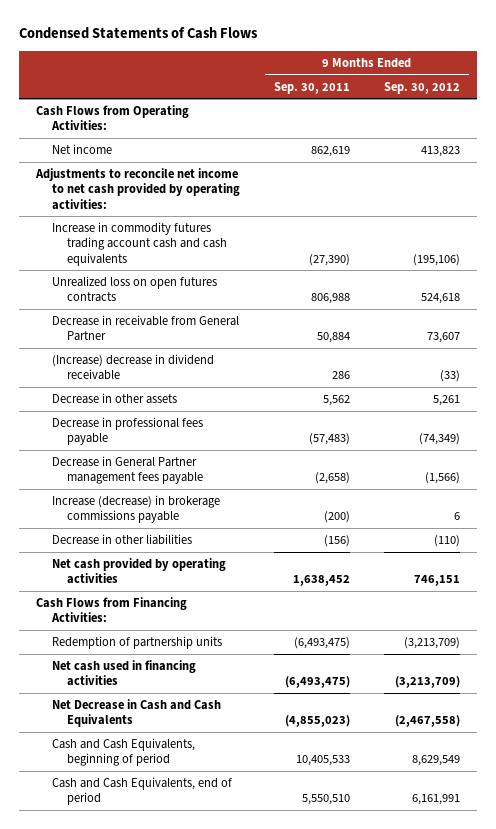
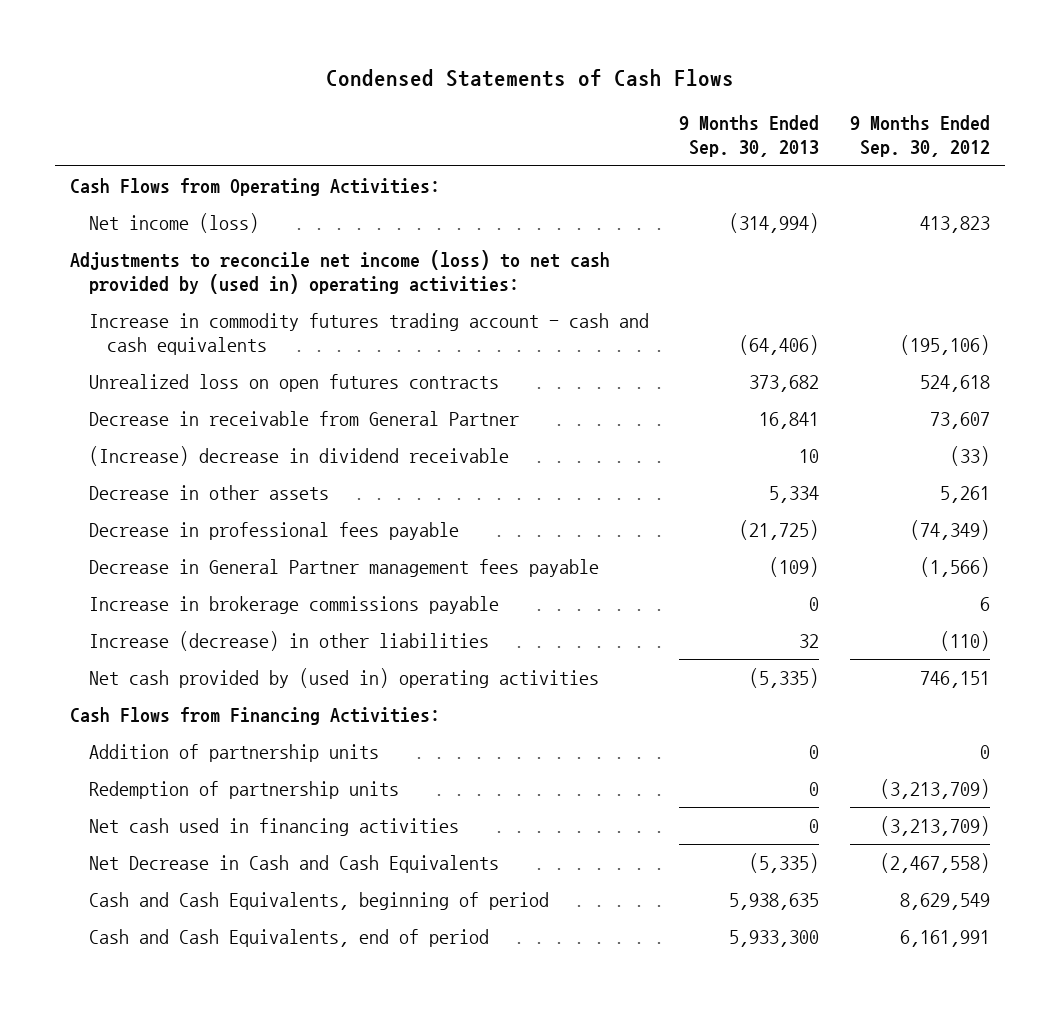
[273,81,350,94] Sep. 30, 2011 -> none
none -> [679,115,820,158] 9 Months Ended Sep. 30, 2013
[51,143,112,154] Net income -> [88,212,259,233] Net income (loss)
[35,167,240,210] Adjustments to reconcile net income to net cash provided by operating activities: -> [70,249,611,294] Adjustments to reconcile net income (loss) to net cash provided by (used in) operating activities:
[51,221,228,266] Increase in commodity futures trading account cash and cash equivalents -> [88,312,649,355] Increase in commodity futures trading account - cash and cash equivalents
[51,494,220,524] Increase (decrease) in brokerage commissions payable -> [88,595,499,614] Increase in brokerage commissions payable
[51,533,192,545] Decrease in other liabilities -> [88,630,489,651] Increase (decrease) in other liabilities
[51,557,226,585] Net cash provided by operating activities -> [88,667,599,688] Net cash provided by (used in) operating activities
none -> [88,743,379,762] Addition of partnership units

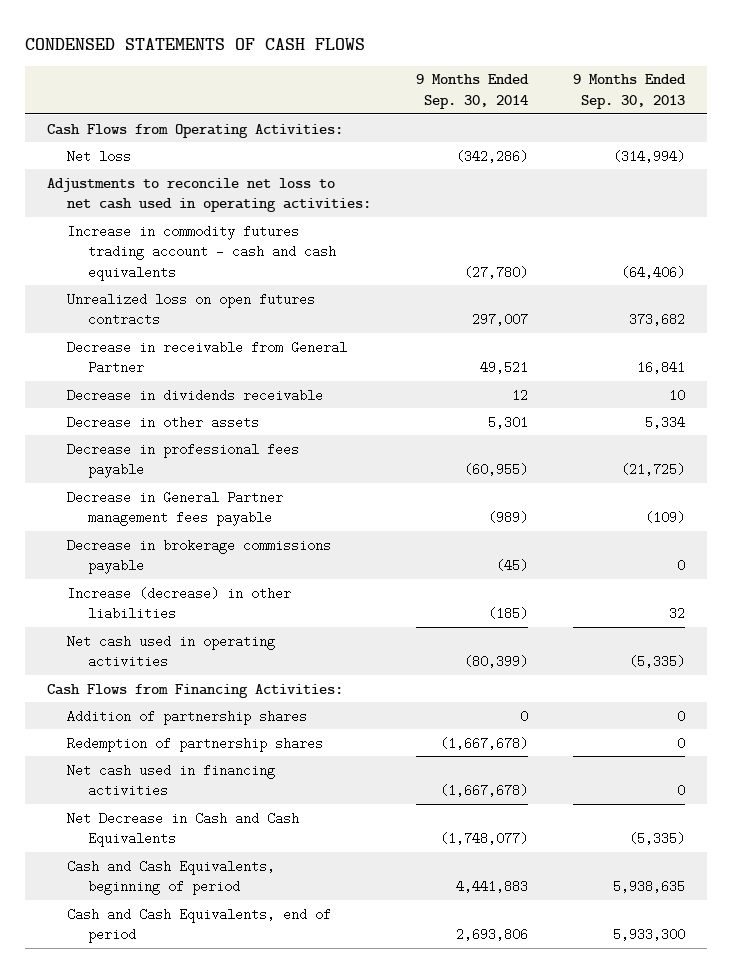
[325,69,734,88] Condensed Statements of Cash Flows -> [24,37,365,50] CONDENSED STATEMENTS OF CASH FLOWS
[849,115,990,158] 9 Months Ended Sep. 30, 2012 -> none
none -> [416,74,530,110] 9 Months Ended Sep. 30, 2014
[88,212,259,233] Net income (loss) -> [67,149,132,163] Net loss
[70,249,611,294] Adjustments to reconcile net income (loss) to net cash provided by (used in) operating activities: -> [46,177,372,213] Adjustments to reconcile net loss to net cash used in operating activities:
[88,445,509,466] (Increase) decrease in dividend receivable -> [67,388,324,402] Decrease in dividends receivable
[88,595,499,614] Increase in brokerage commissions payable -> [67,538,332,575] Decrease in brokerage commissions payable
[88,667,599,688] Net cash provided by (used in) operating activities -> [67,634,276,669] Net cash used in operating activities
[88,743,379,762] Addition of partnership units -> [67,709,308,725] Addition of partnership shares
[88,780,399,799] Redemption of partnership units -> [67,736,324,752] Redemption of partnership shares

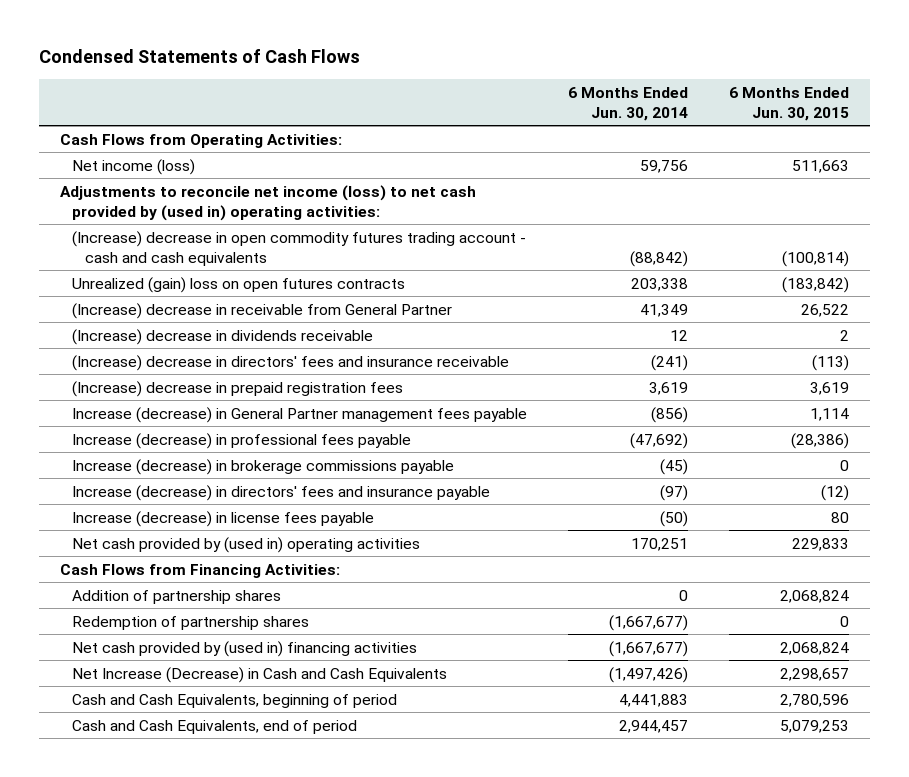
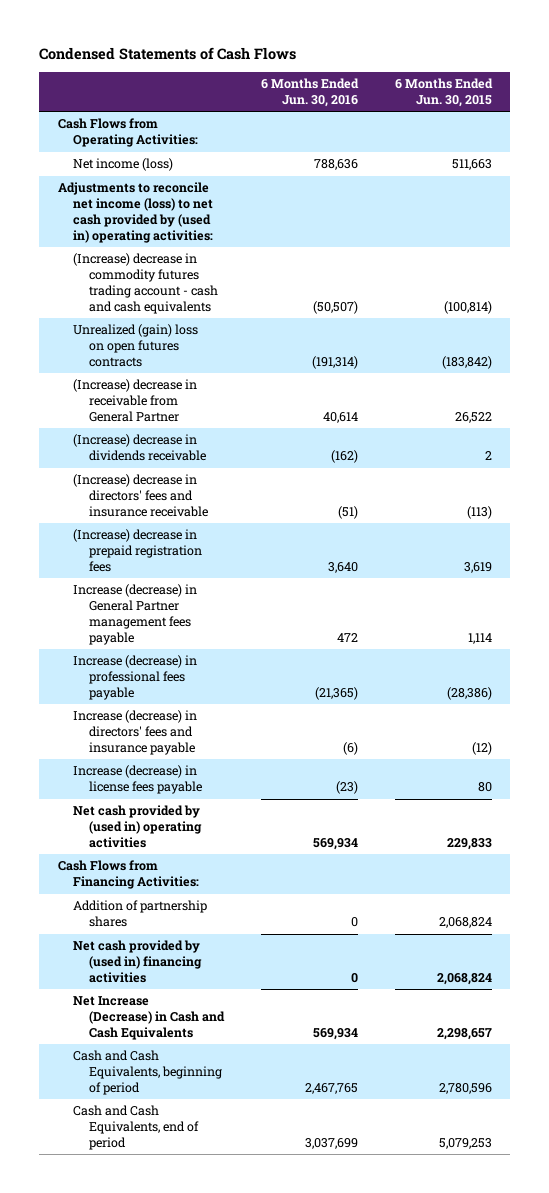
[568,86,689,121] 6 Months Ended Jun. 30, 2014 -> none
none -> [260,78,359,107] 6 Months Ended Jun. 30, 2016
[72,230,527,266] (Increase) decrease in open commodity futures trading account - cash and cash equivalents -> [73,253,218,314] (Increase) decrease in commodity futures trading account - cash and cash equivalents
[72,458,455,475] Increase (decrease) in brokerage commissions payable -> none
[72,615,310,630] Redemption of partnership shares -> none

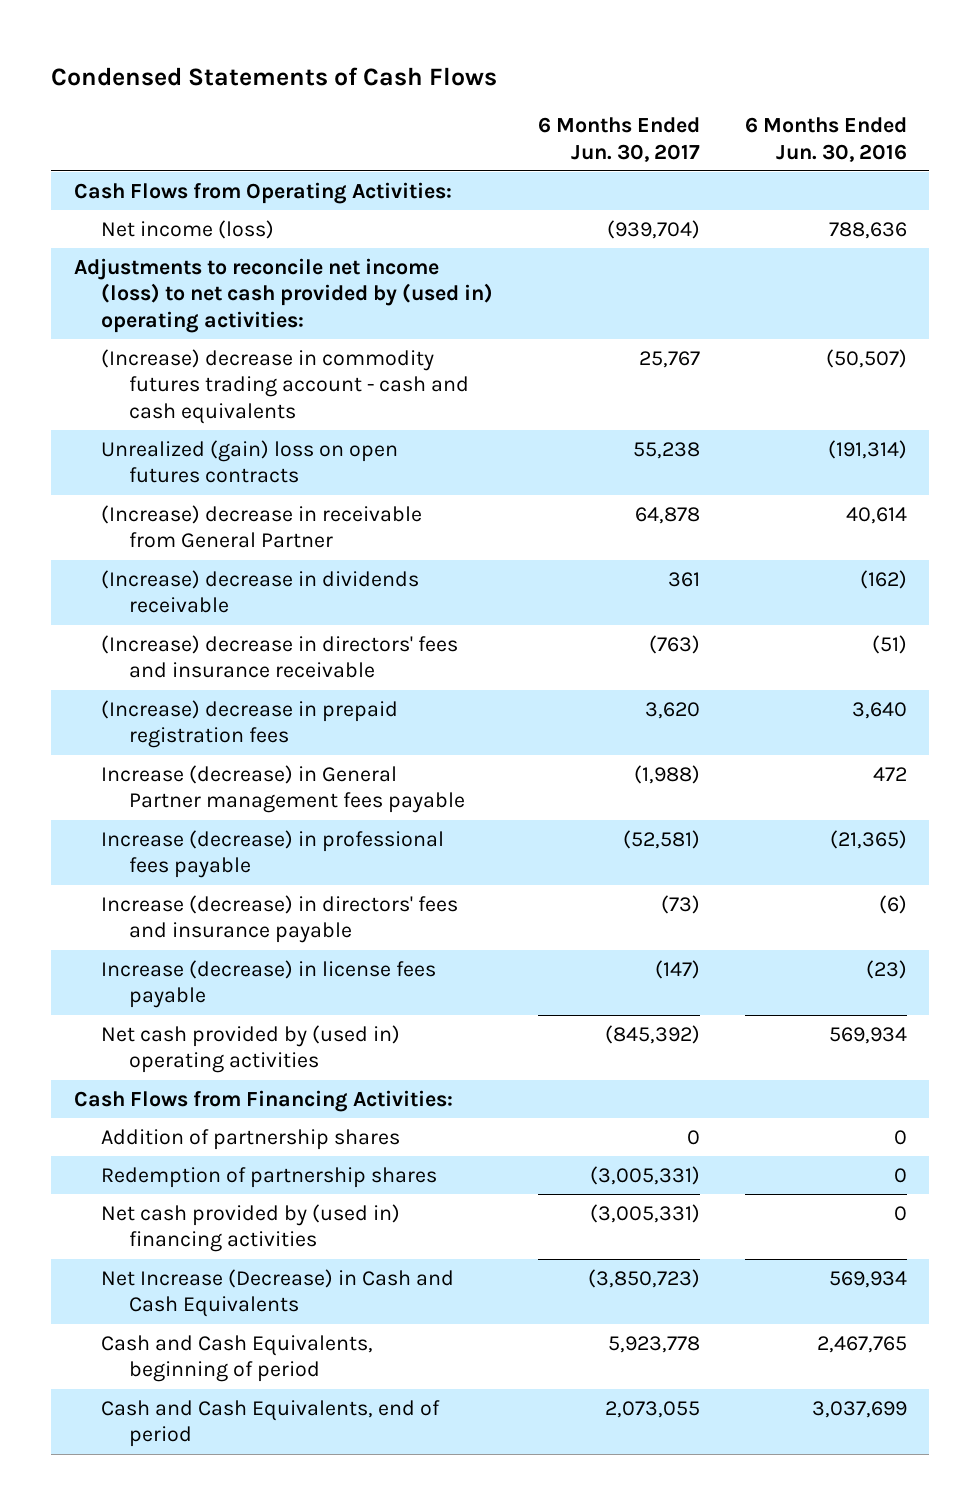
[394,78,493,107] 6 Months Ended Jun. 30, 2015 -> none
none -> [538,117,701,162] 6 Months Ended Jun. 30, 2017
none -> [101,1166,438,1188] Redemption of partnership shares

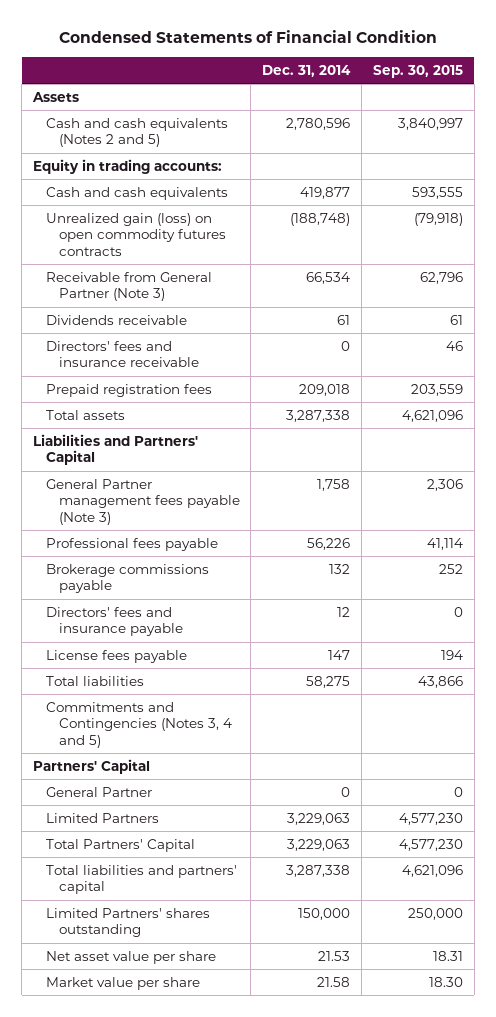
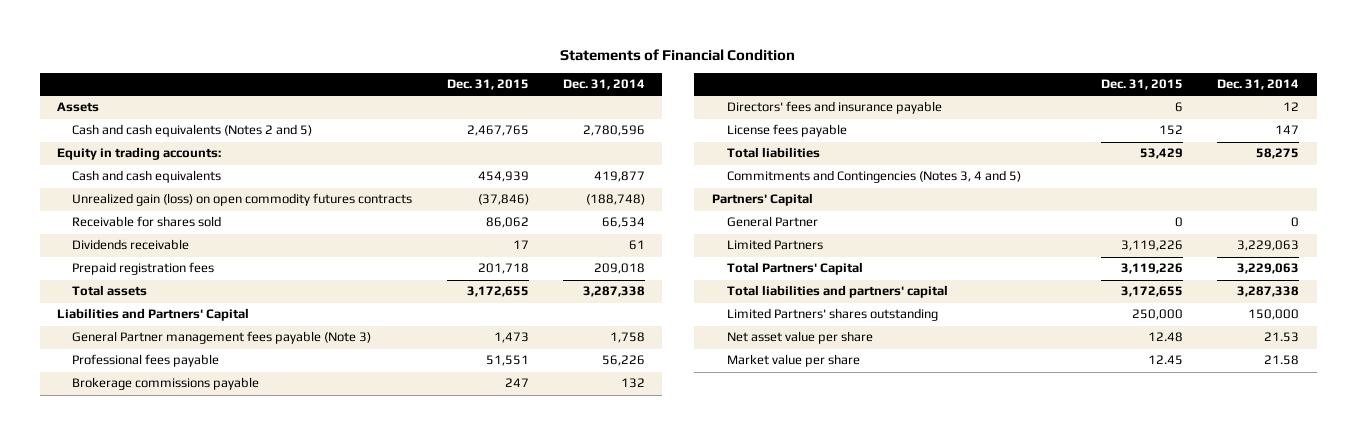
[59,29,438,43] Condensed Statements of Financial Condition -> [560,48,796,61] Statements of Financial Condition
[373,64,464,78] Sep. 30, 2015 -> none
none -> [446,79,529,91] Dec. 31, 2015
[45,271,212,302] Receivable from General Partner (Note 3) -> [72,216,222,228] Receivable for shares sold
[45,340,199,368] Directors' fees and insurance receivable -> none

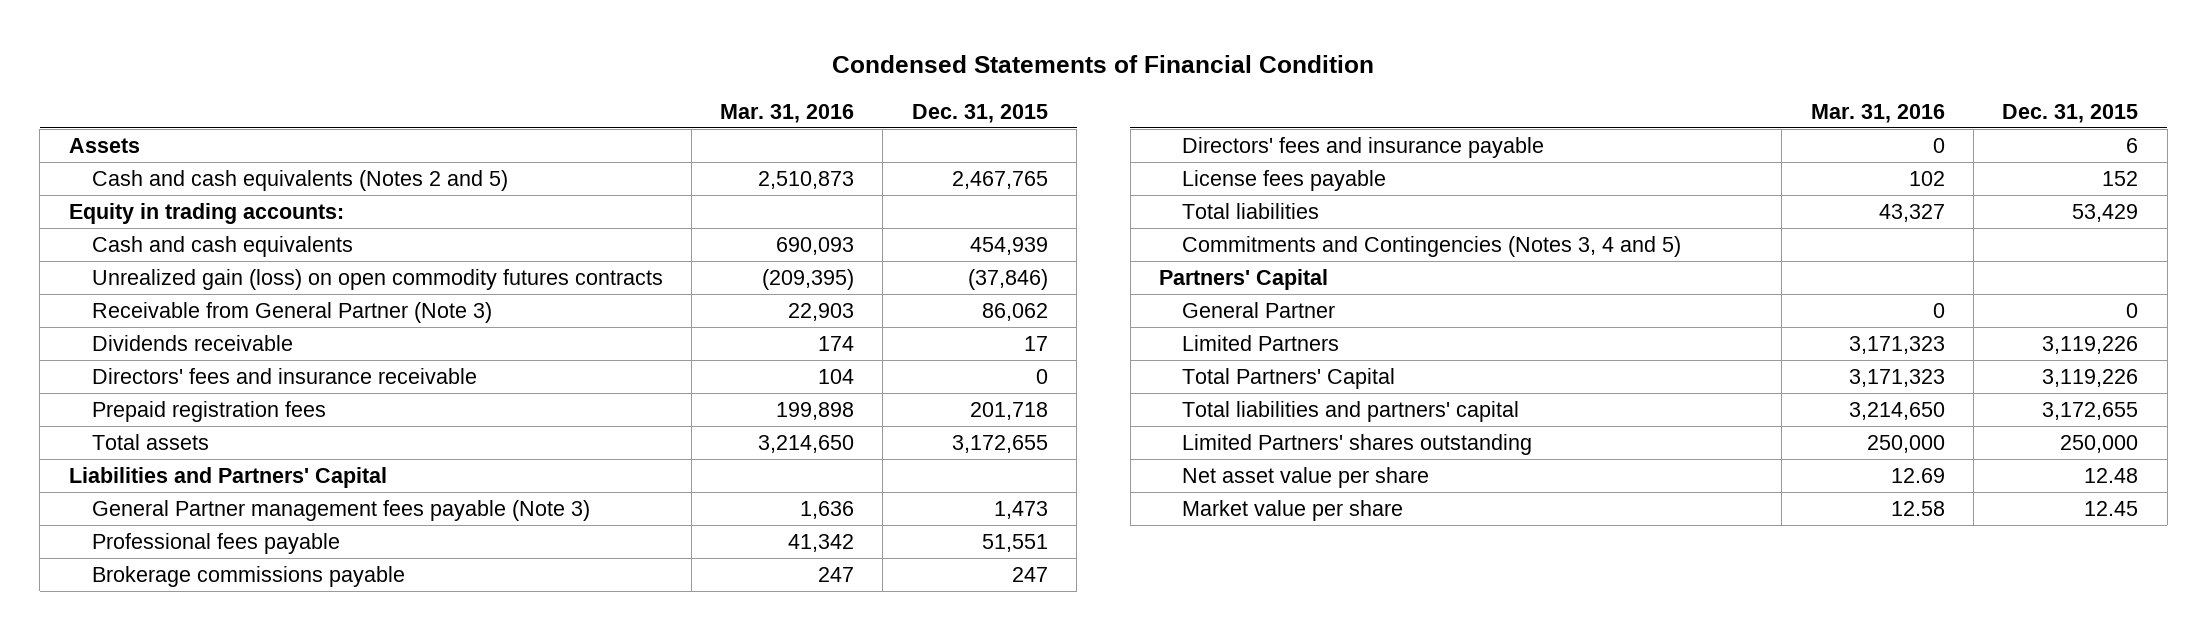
[560,48,796,61] Statements of Financial Condition -> [832,55,1375,74] Condensed Statements of Financial Condition
[563,79,646,91] Dec. 31, 2014 -> none
none -> [720,103,855,123] Mar. 31, 2016
[72,216,222,228] Receivable for shares sold -> [91,301,492,323] Receivable from General Partner (Note 3)
none -> [91,367,477,384] Directors' fees and insurance receivable

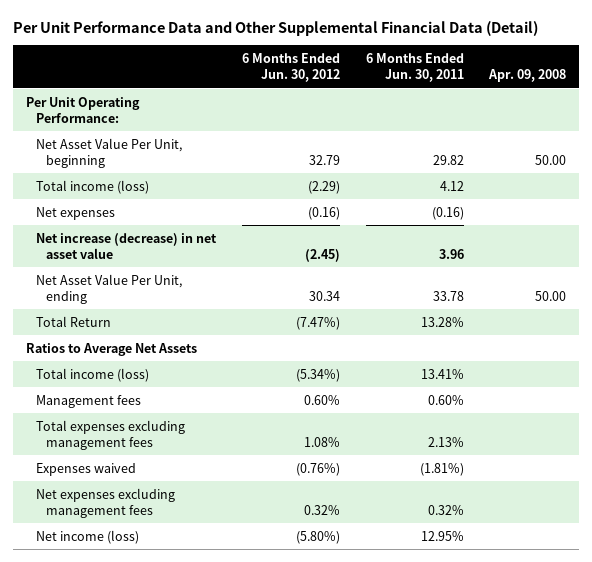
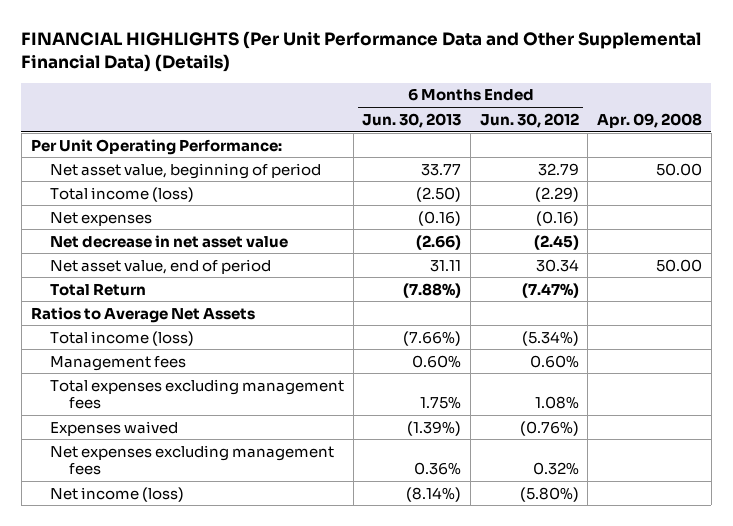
[13,20,539,36] Per Unit Performance Data and Other Supplemental Financial Data (Detail) -> [21,30,702,72] FINANCIAL HIGHLIGHTS (Per Unit Performance Data and Other Supplemental Financial Data) (Details)
[365,53,464,83] 6 Months Ended Jun. 30, 2011 -> none
none -> [362,112,462,128] Jun. 30, 2013
[36,137,183,168] Net Asset Value Per Unit, beginning -> [49,162,321,179] Net asset value, beginning of period
[36,232,218,259] Net increase (decrease) in net asset value -> [49,234,288,248] Net decrease in net asset value
[36,273,183,304] Net Asset Value Per Unit, ending -> [49,258,271,274] Net asset value, end of period

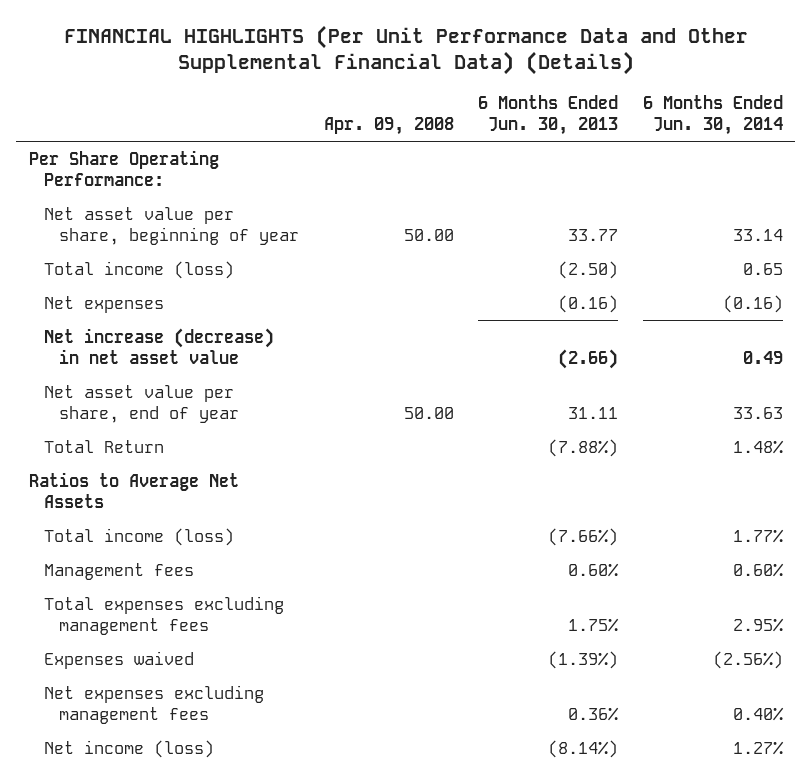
[479,112,579,128] Jun. 30, 2012 -> none
none -> [642,95,783,136] 6 Months Ended Jun. 30, 2014
[30,138,282,155] Per Unit Operating Performance: -> [28,149,219,186] Per Share Operating Performance:
[49,162,321,179] Net asset value, beginning of period -> [43,206,299,245] Net asset value per share, beginning of year
[49,234,288,248] Net decrease in net asset value -> [43,327,274,364] Net increase (decrease) in net asset value
[49,258,271,274] Net asset value, end of period -> [43,384,239,423] Net asset value per share, end of year

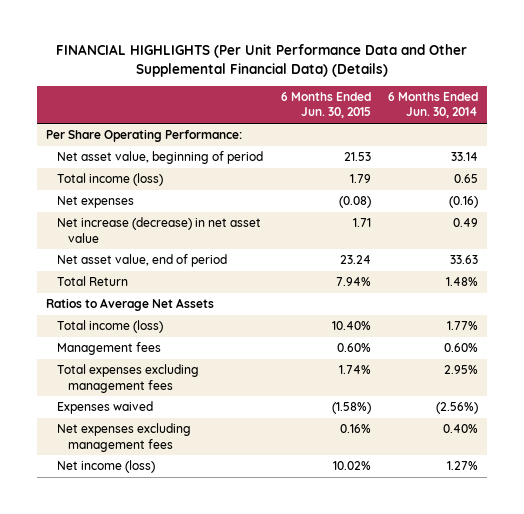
[323,117,454,136] Apr. 09, 2008 -> none
[478,95,619,136] 6 Months Ended Jun. 30, 2013 -> none
none -> [280,92,371,119] 6 Months Ended Jun. 30, 2015
[43,206,299,245] Net asset value per share, beginning of year -> [57,151,264,165] Net asset value, beginning of period
[43,384,239,423] Net asset value per share, end of year -> [57,254,228,268] Net asset value, end of period

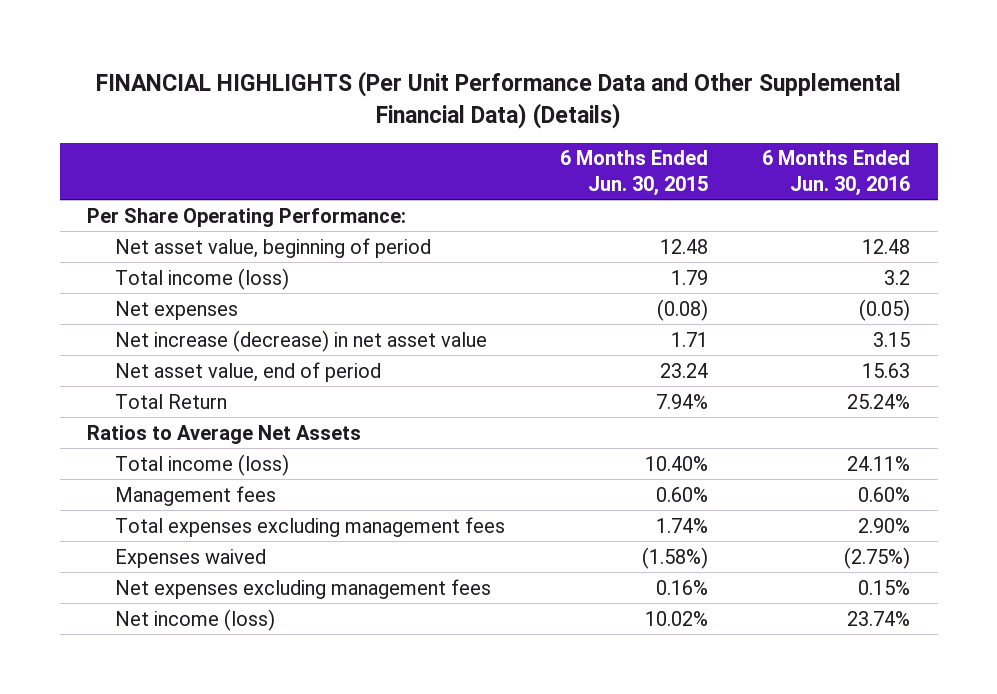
[388,92,479,119] 6 Months Ended Jun. 30, 2014 -> none
none -> [762,150,911,196] 6 Months Ended Jun. 30, 2016
[343,152,371,162] 21.53 -> [659,238,708,254] 12.48

